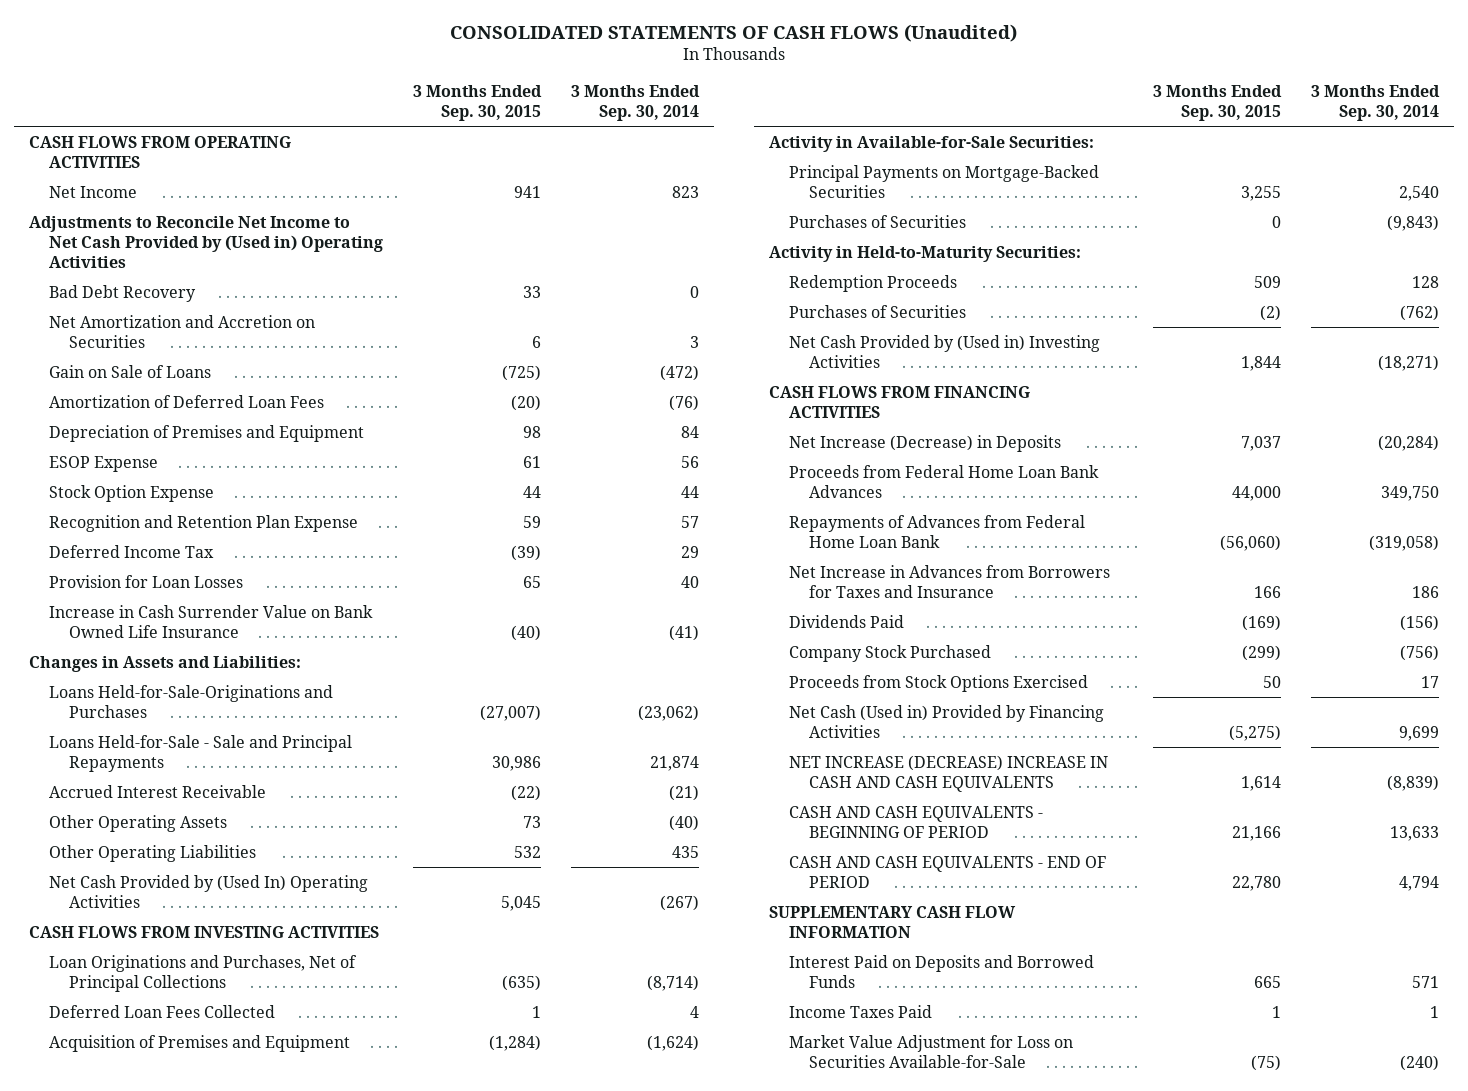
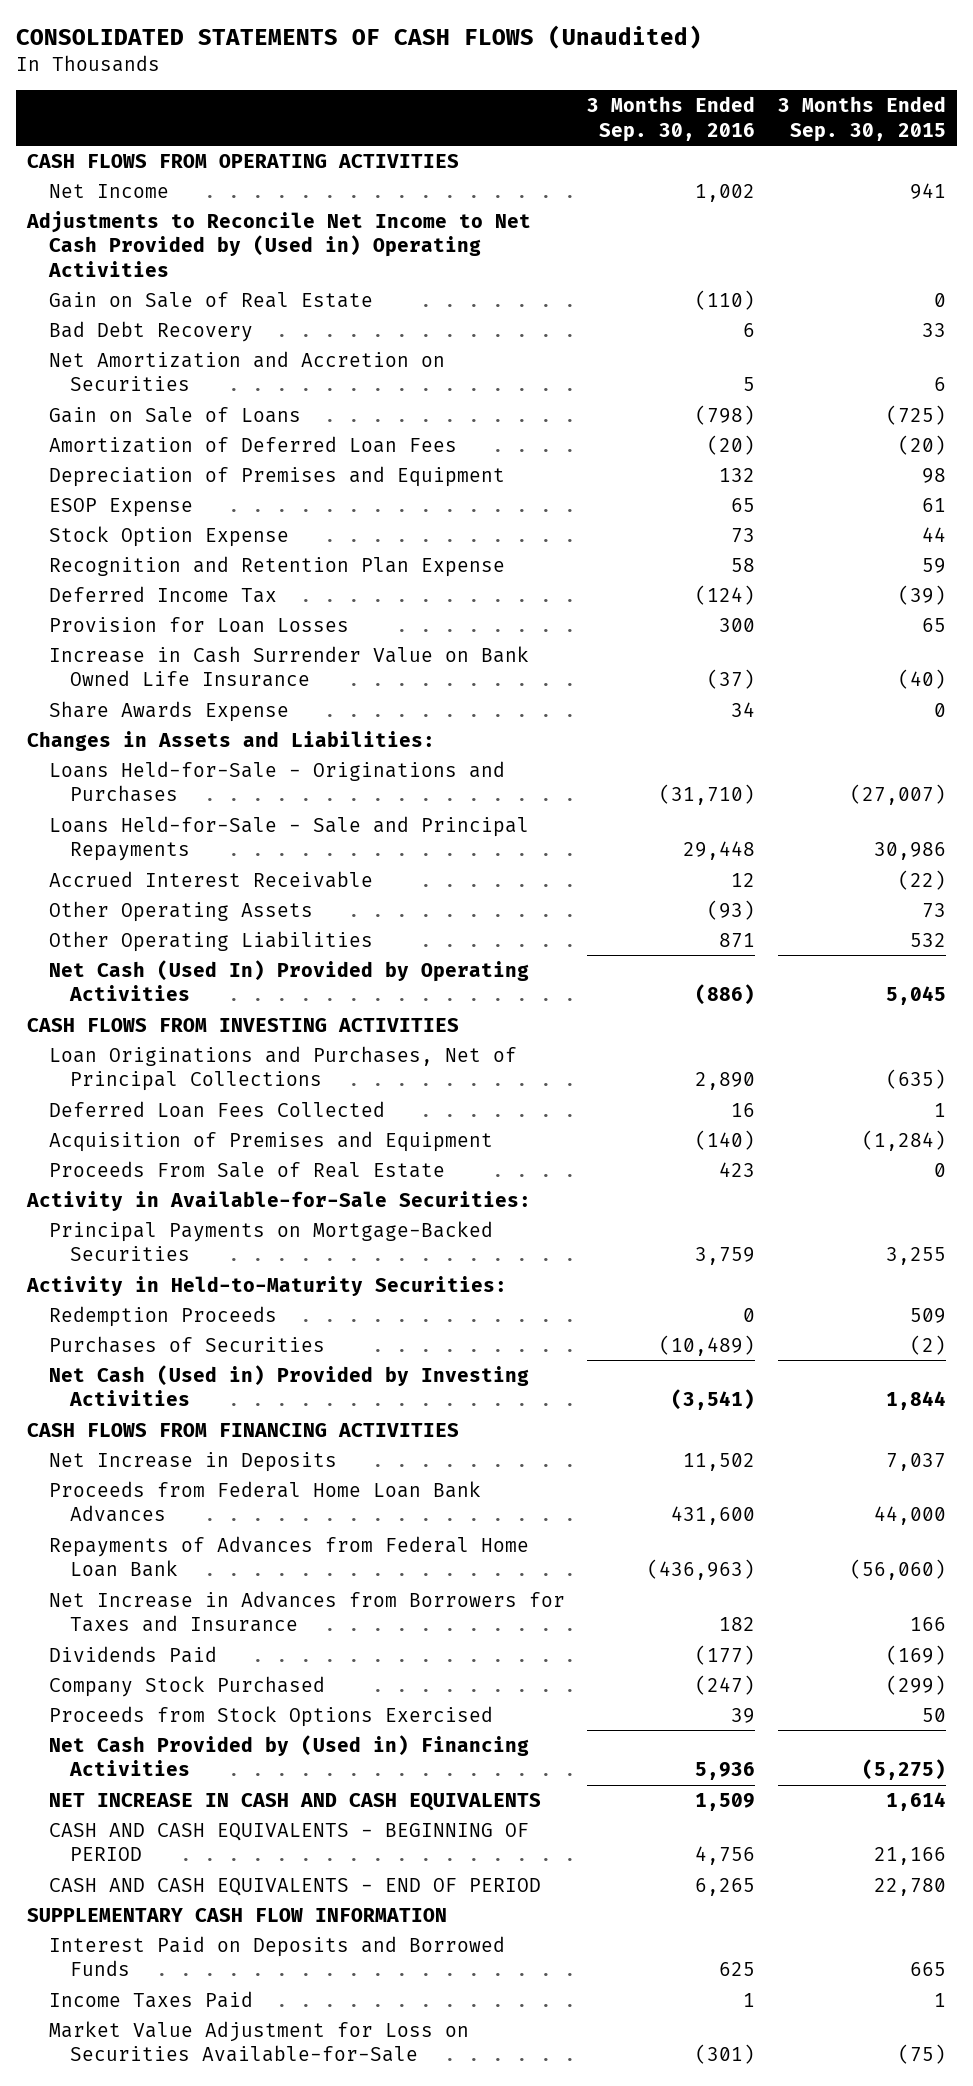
[571,85,701,121] 3 Months Ended Sep. 30, 2014 -> none
none -> [587,95,756,142] 3 Months Ended Sep. 30, 2016
none -> [48,291,373,308] Gain on Sale of Real Estate
none -> [48,700,289,722] Share Awards Expense
[48,684,333,718] Loans Held-for-Sale-Originations and Purchases -> [48,760,505,803] Loans Held-for-Sale - Originations and Purchases
[48,874,368,908] Net Cash Provided by (Used In) Operating Activities -> [48,959,529,1002] Net Cash (Used In) Provided by Operating Activities
none -> [48,1160,445,1178] Proceeds From Sale of Real Estate
[788,214,966,228] Purchases of Securities -> none
[788,334,1100,368] Net Cash Provided by (Used in) Investing Activities -> [48,1364,529,1407] Net Cash (Used in) Provided by Investing Activities
[788,434,1061,452] Net Increase (Decrease) in Deposits -> [48,1451,337,1472] Net Increase in Deposits
[788,704,1104,738] Net Cash (Used in) Provided by Financing Activities -> [48,1734,529,1777] Net Cash Provided by (Used in) Financing Activities
[788,754,1108,792] NET INCREASE (DECREASE) INCREASE IN CASH AND CASH EQUIVALENTS -> [48,1792,541,1811] NET INCREASE IN CASH AND CASH EQUIVALENTS

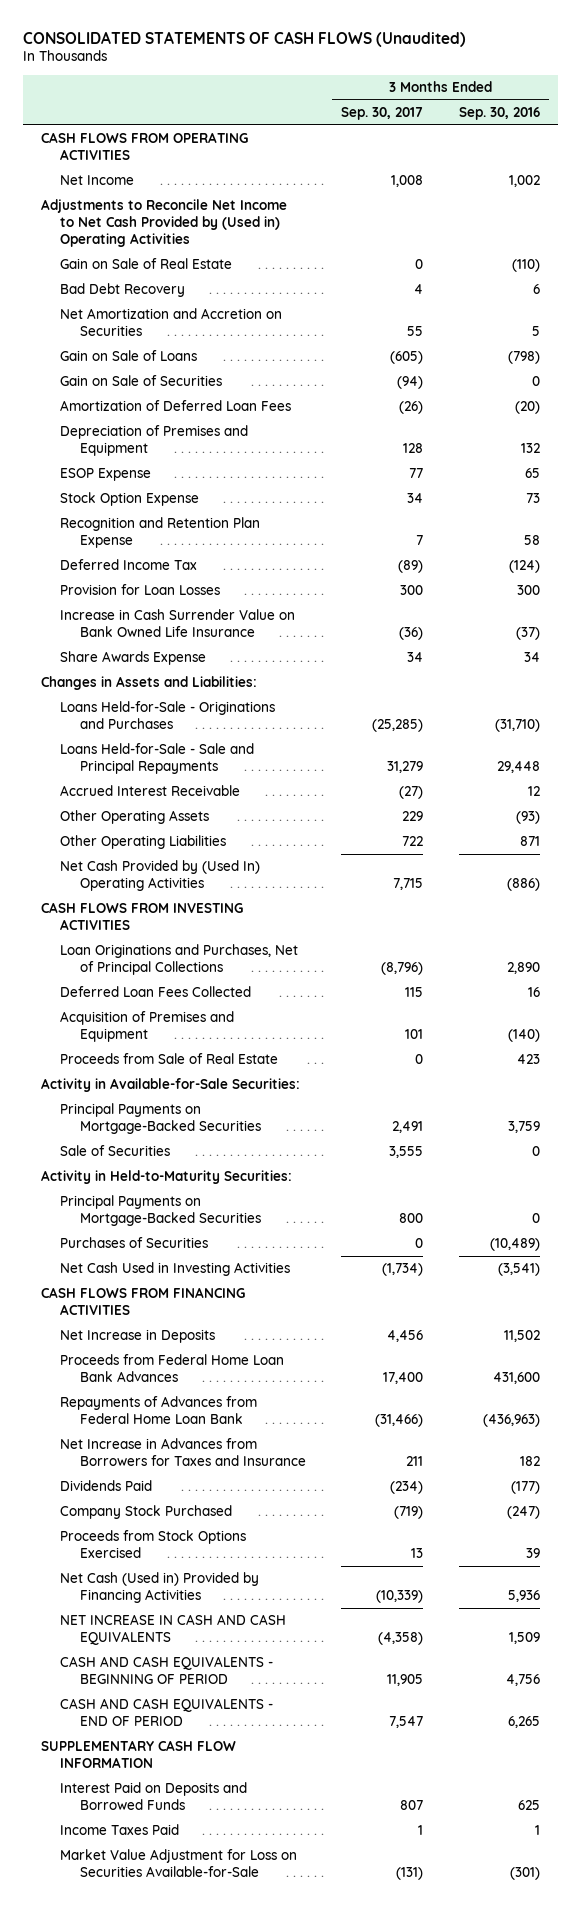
[777,95,946,142] 3 Months Ended Sep. 30, 2015 -> none
none -> [341,106,424,120] Sep. 30, 2017
none -> [60,375,223,387] Gain on Sale of Securities
[48,959,529,1002] Net Cash (Used In) Provided by Operating Activities -> [60,860,261,891] Net Cash Provided by (Used In) Operating Activities
[48,1160,445,1178] Proceeds From Sale of Real Estate -> [60,1053,279,1065] Proceeds from Sale of Real Estate
none -> [60,1145,171,1157] Sale of Securities
[48,1305,277,1327] Redemption Proceeds -> none
none -> [60,1195,261,1226] Principal Payments on Mortgage-Backed Securities
[48,1364,529,1407] Net Cash (Used in) Provided by Investing Activities -> [60,1262,291,1277] Net Cash Used in Investing Activities
[48,1734,529,1777] Net Cash Provided by (Used in) Financing Activities -> [60,1572,260,1603] Net Cash (Used in) Provided by Financing Activities

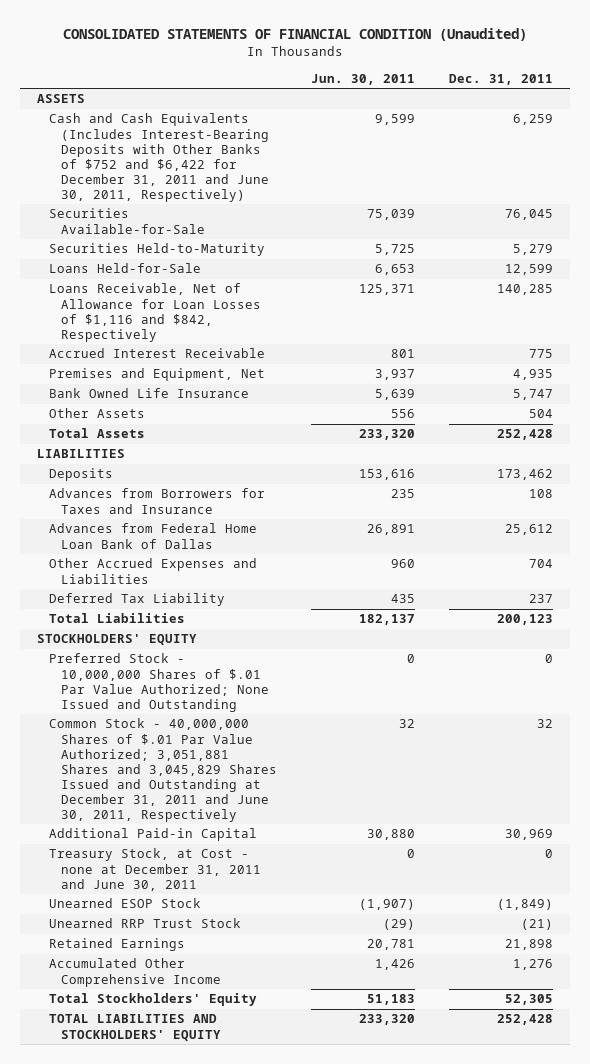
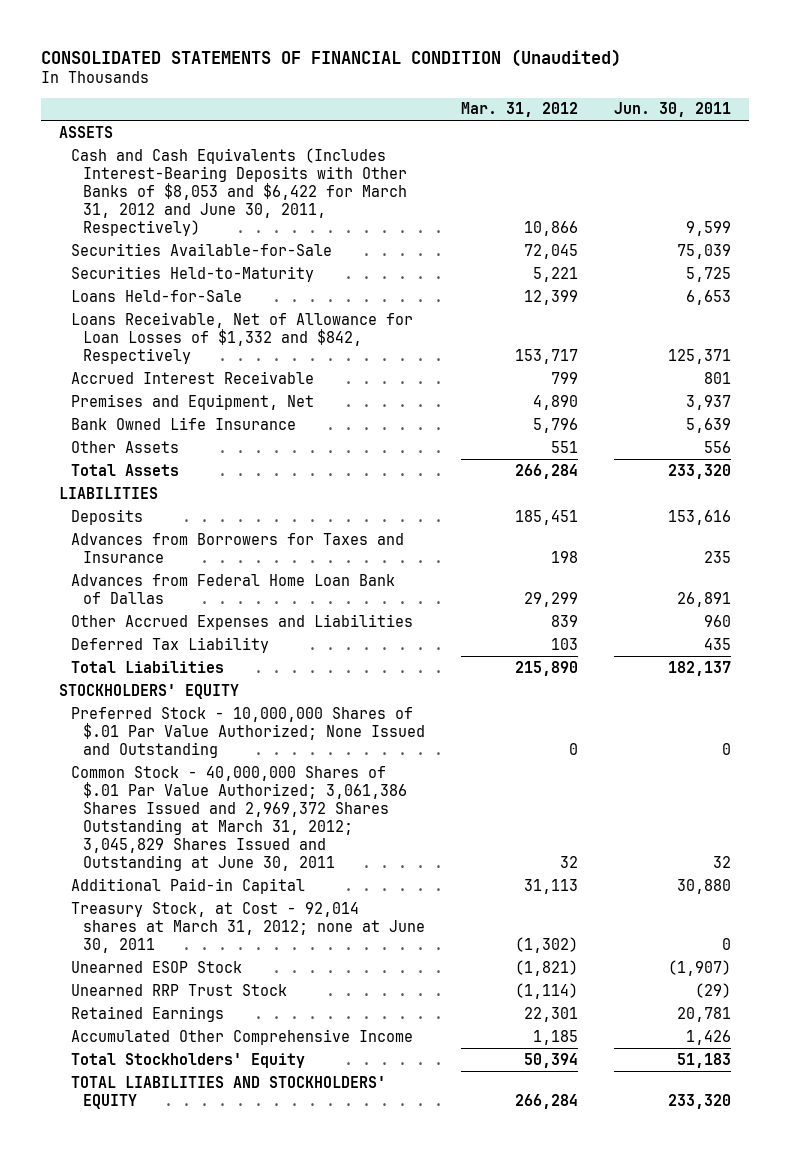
[449,73,554,85] Dec. 31, 2011 -> none
none -> [461,102,579,118] Mar. 31, 2012
[48,113,269,202] Cash and Cash Equivalents (Includes Interest-Bearing Deposits with Other Banks of $752 and $6,422 for December 31, 2011 and June 30, 2011, Respectively) -> [71,147,408,236] Cash and Cash Equivalents (Includes Interest-Bearing Deposits with Other Banks of $8,053 and $6,422 for March 31, 2012 and June 30, 2011, Respectively)
[48,283,261,342] Loans Receivable, Net of Allowance for Loan Losses of $1,116 and $842, Respectively -> [71,311,414,364] Loans Receivable, Net of Allowance for Loan Losses of $1,332 and $842, Respectively
[48,718,277,822] Common Stock - 40,000,000 Shares of $.01 Par Value Authorized; 3,051,881 Shares and 3,045,829 Shares Issued and Outstanding at December 31, 2011 and June 30, 2011, Respectively -> [71,765,408,871] Common Stock - 40,000,000 Shares of $.01 Par Value Authorized; 3,061,386 Shares Issued and 2,969,372 Shares Outstanding at March 31, 2012; 3,045,829 Shares Issued and Outstanding at June 30, 2011
[48,848,261,891] Treasury Stock, at Cost - none at December 31, 2011 and June 30, 2011 -> [71,901,426,953] Treasury Stock, at Cost - 92,014 shares at March 31, 2012; none at June 30, 2011

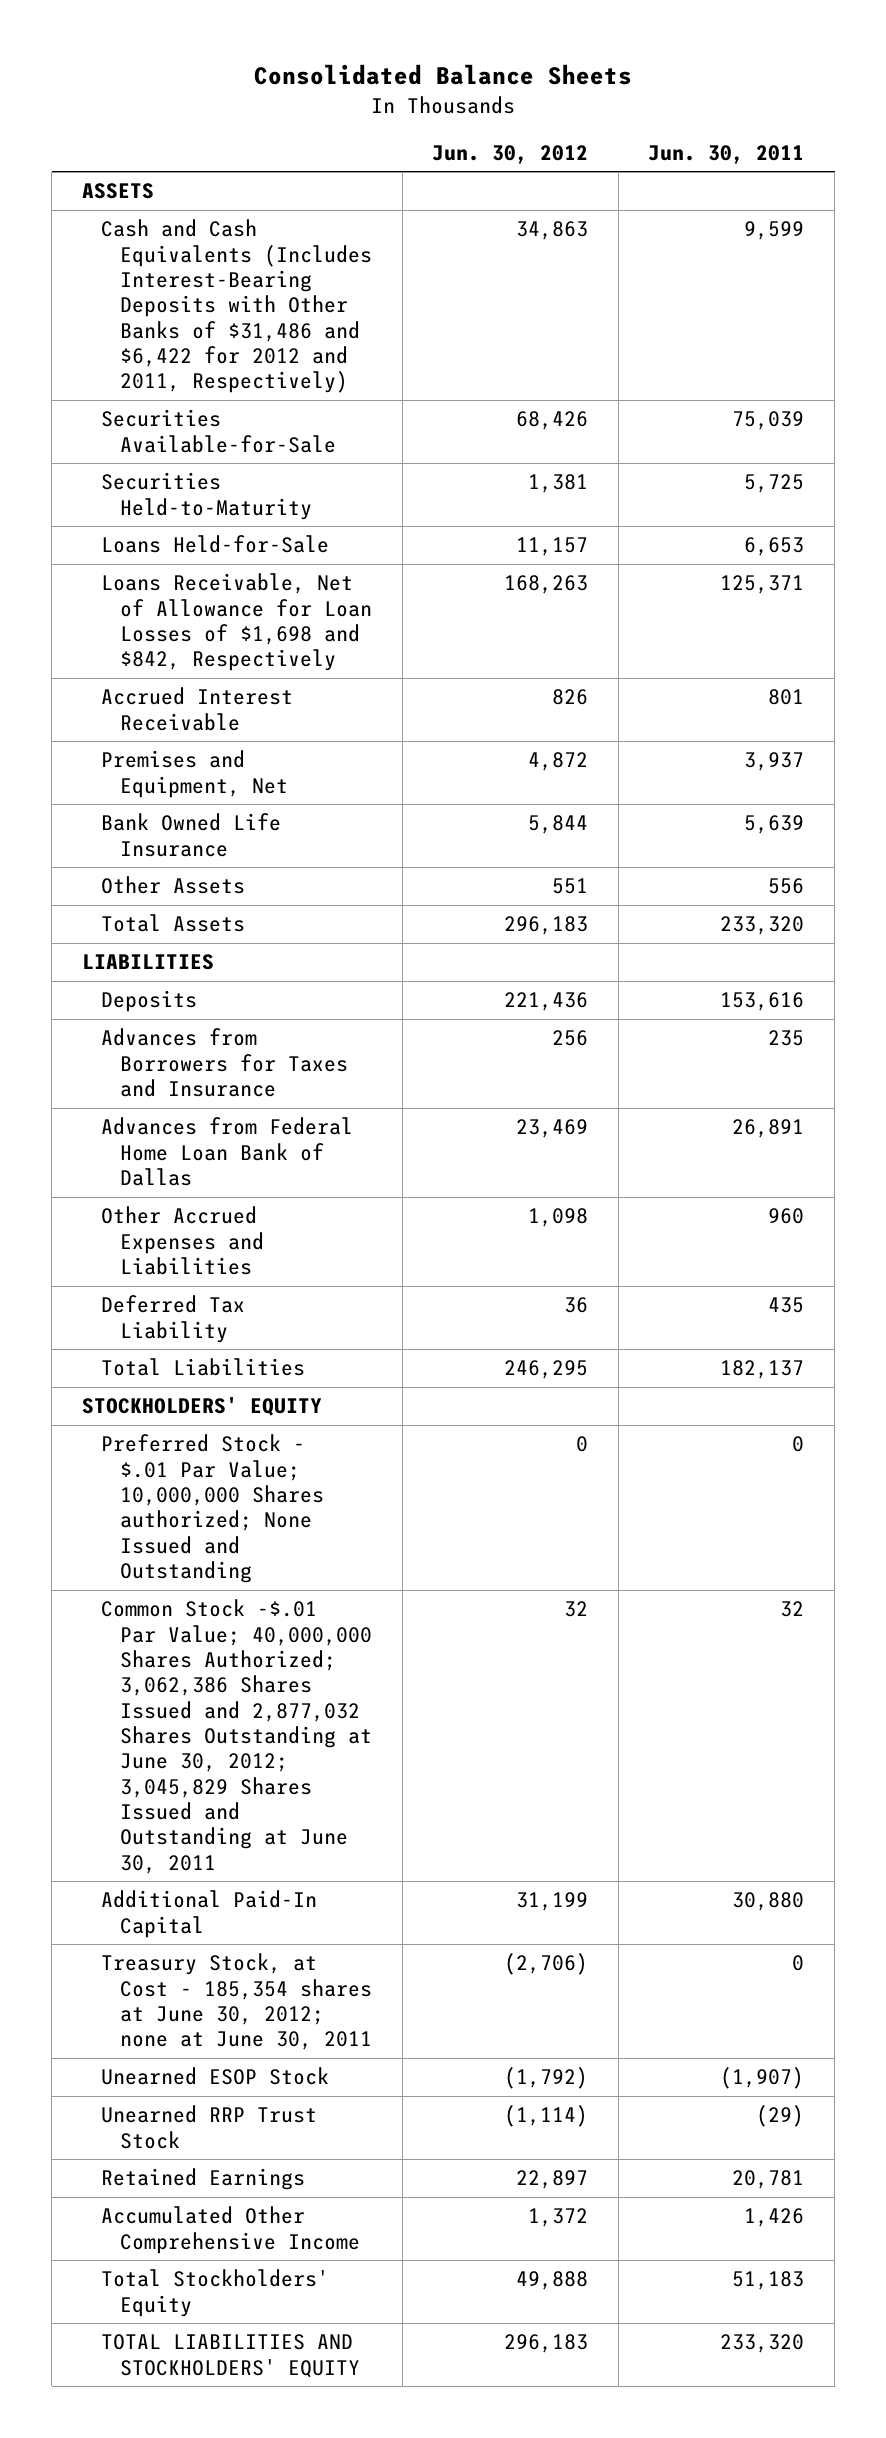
[41,48,622,67] CONSOLIDATED STATEMENTS OF FINANCIAL CONDITION (Unaudited) -> [254,64,633,86] Consolidated Balance Sheets
[461,102,579,118] Mar. 31, 2012 -> none
none -> [432,144,589,164] Jun. 30, 2012
[71,147,408,236] Cash and Cash Equivalents (Includes Interest-Bearing Deposits with Other Banks of $8,053 and $6,422 for March 31, 2012 and June 30, 2011, Respectively) -> [100,219,373,394] Cash and Cash Equivalents (Includes Interest-Bearing Deposits with Other Banks of $31,486 and $6,422 for 2012 and 2011, Respectively)
[71,311,414,364] Loans Receivable, Net of Allowance for Loan Losses of $1,332 and $842, Respectively -> [100,573,373,672] Loans Receivable, Net of Allowance for Loan Losses of $1,698 and $842, Respectively
[71,706,426,758] Preferred Stock - 10,000,000 Shares of $.01 Par Value Authorized; None Issued and Outstanding -> [100,1434,325,1583] Preferred Stock - $.01 Par Value; 10,000,000 Shares authorized; None Issued and Outstanding
[71,765,408,871] Common Stock - 40,000,000 Shares of $.01 Par Value Authorized; 3,061,386 Shares Issued and 2,969,372 Shares Outstanding at March 31, 2012; 3,045,829 Shares Issued and Outstanding at June 30, 2011 -> [100,1599,373,1874] Common Stock -$.01 Par Value; 40,000,000 Shares Authorized; 3,062,386 Shares Issued and 2,877,032 Shares Outstanding at June 30, 2012; 3,045,829 Shares Issued and Outstanding at June 30, 2011
[71,877,306,894] Additional Paid-in Capital -> [100,1890,317,1938] Additional Paid-In Capital
[71,901,426,953] Treasury Stock, at Cost - 92,014 shares at March 31, 2012; none at June 30, 2011 -> [100,1953,373,2051] Treasury Stock, at Cost - 185,354 shares at June 30, 2012; none at June 30, 2011

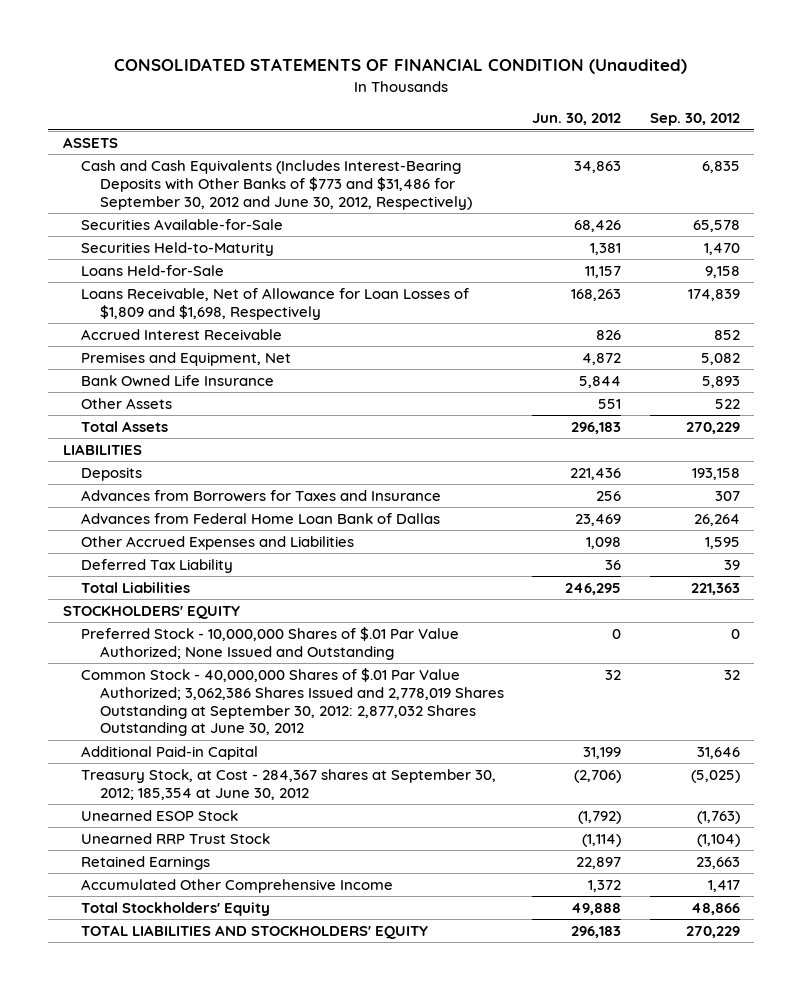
[254,64,633,86] Consolidated Balance Sheets -> [114,58,688,75] CONSOLIDATED STATEMENTS OF FINANCIAL CONDITION (Unaudited)
[648,144,805,164] Jun. 30, 2011 -> none
none -> [650,113,741,127] Sep. 30, 2012
[100,219,373,394] Cash and Cash Equivalents (Includes Interest-Bearing Deposits with Other Banks of $31,486 and $6,422 for 2012 and 2011, Respectively) -> [81,159,472,210] Cash and Cash Equivalents (Includes Interest-Bearing Deposits with Other Banks of $773 and $31,486 for September 30, 2012 and June 30, 2012, Respectively)
[100,573,373,672] Loans Receivable, Net of Allowance for Loan Losses of $1,698 and $842, Respectively -> [81,287,470,320] Loans Receivable, Net of Allowance for Loan Losses of $1,809 and $1,698, Respectively
[100,1434,325,1583] Preferred Stock - $.01 Par Value; 10,000,000 Shares authorized; None Issued and Outstanding -> [81,626,460,660] Preferred Stock - 10,000,000 Shares of $.01 Par Value Authorized; None Issued and Outstanding
[100,1599,373,1874] Common Stock -$.01 Par Value; 40,000,000 Shares Authorized; 3,062,386 Shares Issued and 2,877,032 Shares Outstanding at June 30, 2012; 3,045,829 Shares Issued and Outstanding at June 30, 2011 -> [81,667,504,737] Common Stock - 40,000,000 Shares of $.01 Par Value Authorized; 3,062,386 Shares Issued and 2,778,019 Shares Outstanding at September 30, 2012: 2,877,032 Shares Outstanding at June 30, 2012
[100,1890,317,1938] Additional Paid-In Capital -> [81,745,259,760] Additional Paid-in Capital
[100,1953,373,2051] Treasury Stock, at Cost - 185,354 shares at June 30, 2012; none at June 30, 2011 -> [81,768,497,800] Treasury Stock, at Cost - 284,367 shares at September 30, 2012; 185,354 at June 30, 2012

